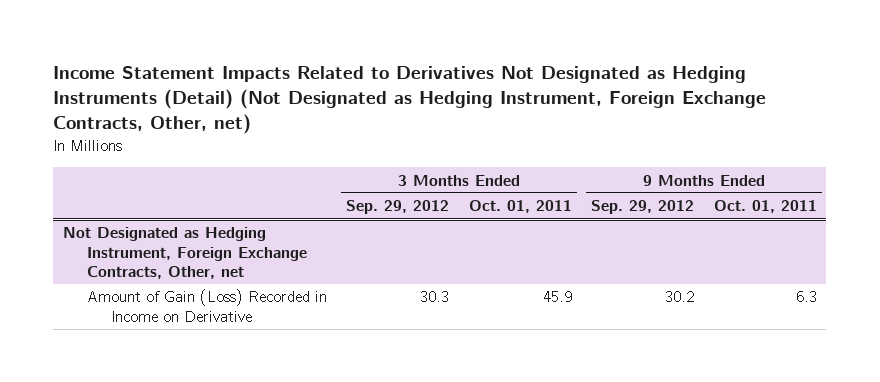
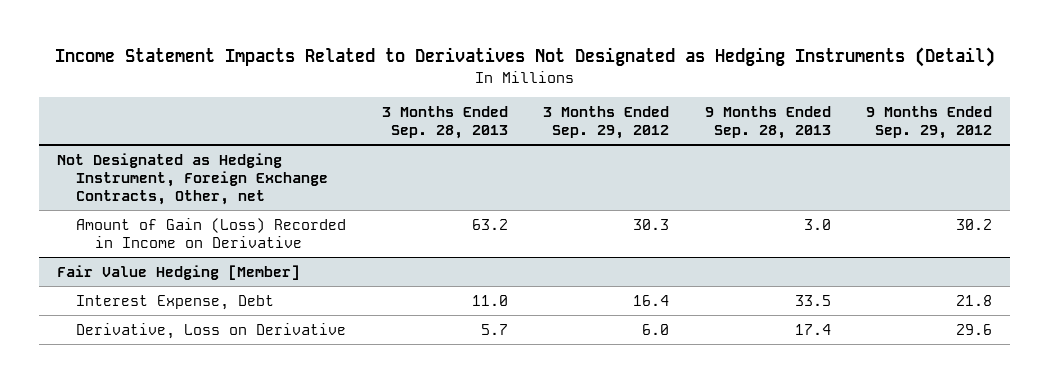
[53,65,767,135] Income Statement Impacts Related to Derivatives Not Designated as Hedging Instruments (Detail) (Not Designated as Hedging Instrument, Foreign Exchange Contracts, Other, net) -> [54,47,995,68] Income Statement Impacts Related to Derivatives Not Designated as Hedging Instruments (Detail)
[468,200,572,214] Oct. 01, 2011 -> none
[713,200,817,214] Oct. 01, 2011 -> none
none -> [381,106,508,140] 3 Months Ended Sep. 28, 2013
none -> [704,106,831,140] 9 Months Ended Sep. 28, 2013
none -> [57,264,301,280] Fair Value Hedging [Member]
none -> [75,294,274,310] Interest Expense, Debt
none -> [75,322,346,339] Derivative, Loss on Derivative

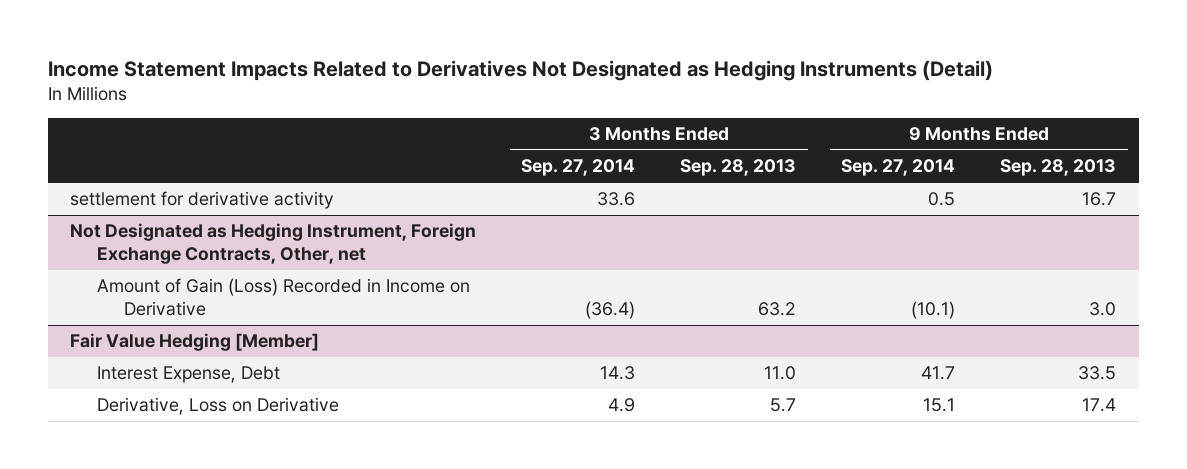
[543,106,670,140] 3 Months Ended Sep. 29, 2012 -> none
[866,106,993,140] 9 Months Ended Sep. 29, 2012 -> none
none -> [521,159,636,177] Sep. 27, 2014
none -> [841,159,956,177] Sep. 27, 2014
none -> [70,191,335,210] settlement for derivative activity

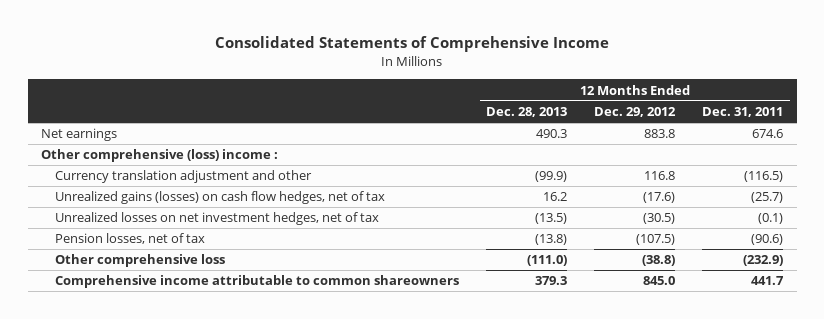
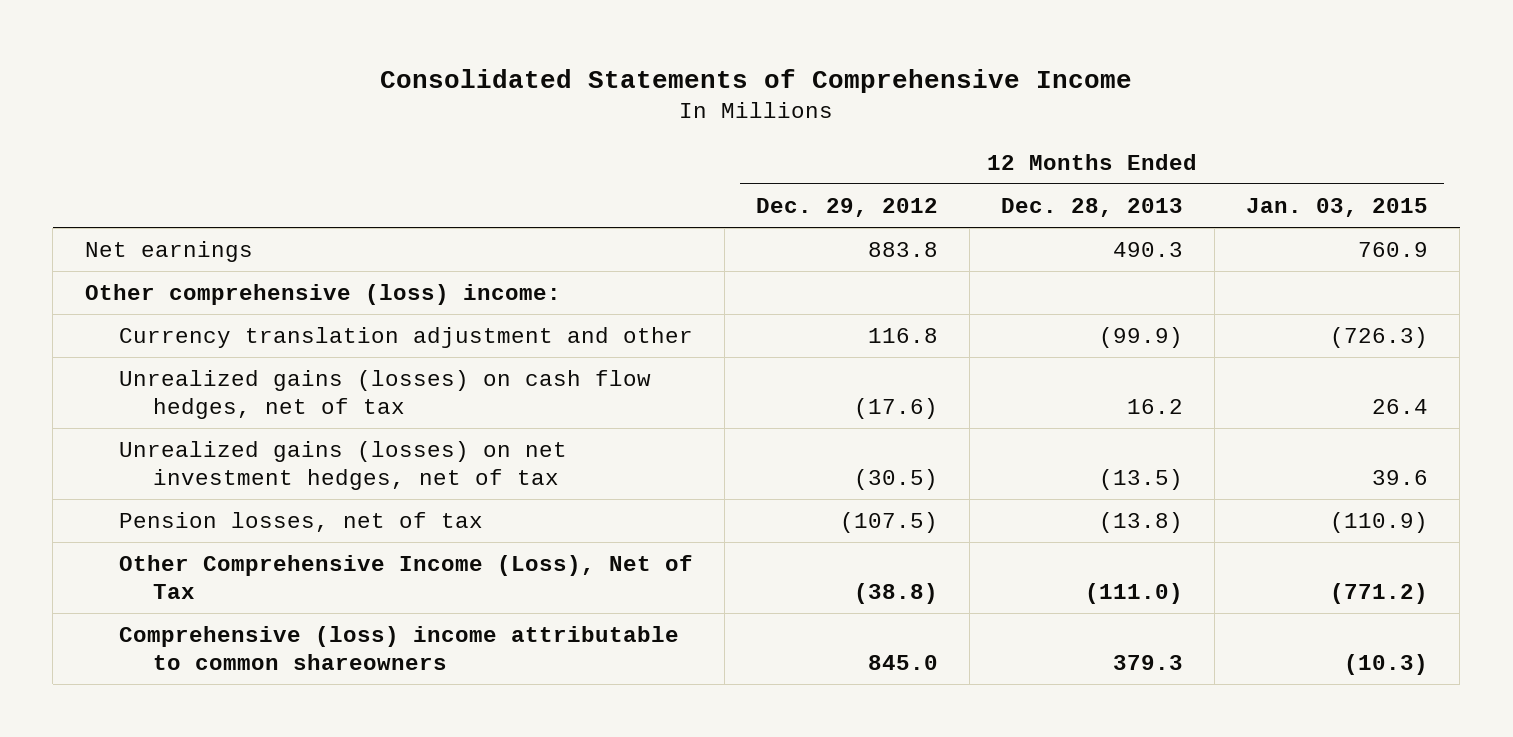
[702,107,784,118] Dec. 31, 2011 -> none
none -> [1246,198,1429,218] Jan. 03, 2015
[41,149,279,163] Other comprehensive (loss) income : -> [84,284,561,306] Other comprehensive (loss) income:
[55,212,380,226] Unrealized losses on net investment hedges, net of tax -> [118,441,567,491] Unrealized gains (losses) on net investment hedges, net of tax
[55,254,226,268] Other comprehensive loss -> [118,555,693,600] Other Comprehensive Income (Loss), Net of Tax
[55,275,460,289] Comprehensive income attributable to common shareowners -> [118,626,679,671] Comprehensive (loss) income attributable to common shareowners

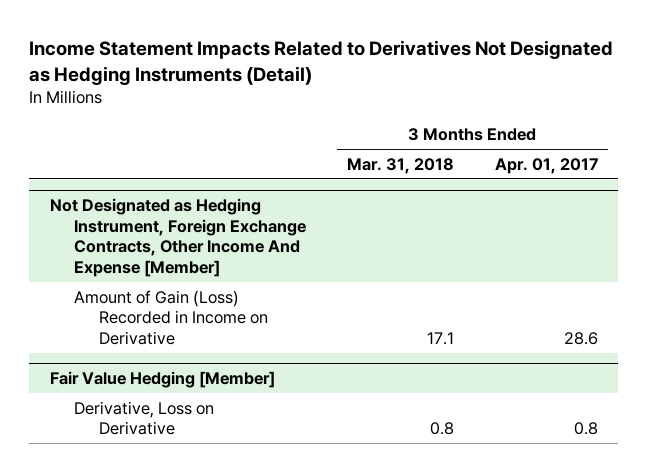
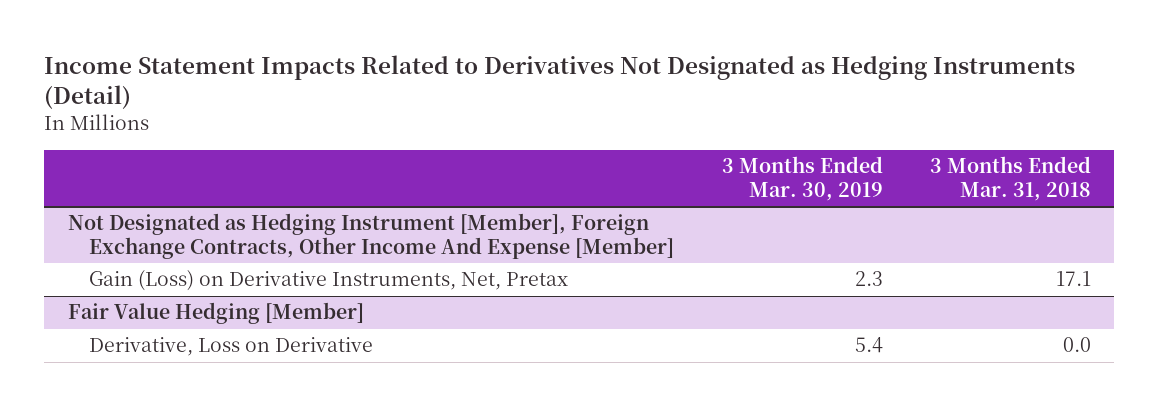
[494,157,598,174] Apr. 01, 2017 -> none
none -> [721,156,883,201] 3 Months Ended Mar. 30, 2019
[49,197,307,277] Not Designated as Hedging Instrument, Foreign Exchange Contracts, Other Income And Expense [Member] -> [67,213,675,260] Not Designated as Hedging Instrument [Member], Foreign Exchange Contracts, Other Income And Expense [Member]
[74,289,269,345] Amount of Gain (Loss) Recorded in Income on Derivative -> [89,270,569,292] Gain (Loss) on Derivative Instruments, Net, Pretax
[429,422,454,436] 0.8 -> [1062,337,1091,353] 0.0

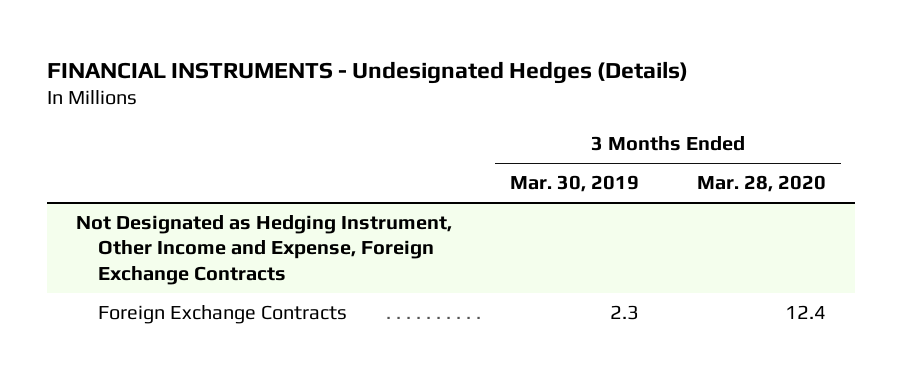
[44,55,1076,110] Income Statement Impacts Related to Derivatives Not Designated as Hedging Instruments (Detail) -> [46,60,688,84] FINANCIAL INSTRUMENTS - Undesignated Hedges (Details)
[929,156,1091,201] 3 Months Ended Mar. 31, 2018 -> none
none -> [697,175,827,193] Mar. 28, 2020
[67,302,364,325] Fair Value Hedging [Member] -> none
[89,337,374,357] Derivative, Loss on Derivative -> none
[67,213,675,260] Not Designated as Hedging Instrument [Member], Foreign Exchange Contracts, Other Income And Expense [Member] -> [75,214,452,285] Not Designated as Hedging Instrument, Other Income and Expense, Foreign Exchange Contracts
[89,270,569,292] Gain (Loss) on Derivative Instruments, Net, Pretax -> [97,304,347,324] Foreign Exchange Contracts

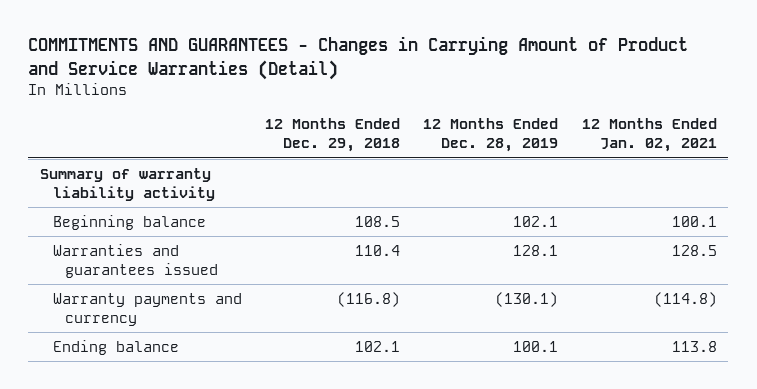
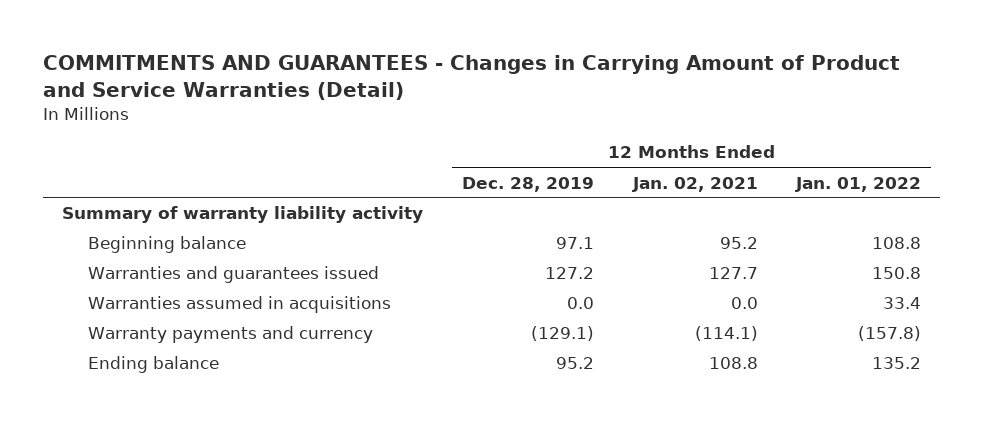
[264,118,400,153] 12 Months Ended Dec. 29, 2018 -> none
none -> [795,176,922,192] Jan. 01, 2022
[513,215,559,227] 102.1 -> [555,237,594,250] 97.1
[671,215,717,227] 100.1 -> [719,237,758,250] 95.2
[513,244,559,256] 128.1 -> [544,267,594,280] 127.2
[671,244,717,256] 128.5 -> [708,267,758,280] 127.7
none -> [88,296,392,314] Warranties assumed in acquisitions
[495,291,559,307] (130.1) -> [530,326,594,342] (129.1)
[653,291,717,307] (114.8) -> [694,326,758,342] (114.1)
[513,340,559,352] 100.1 -> [555,357,594,370] 95.2
[671,340,717,352] 113.8 -> [708,357,758,370] 108.8

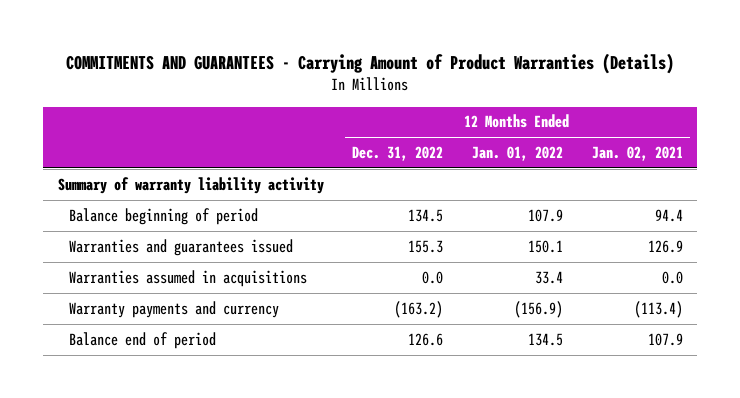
[43,54,901,100] COMMITMENTS AND GUARANTEES - Changes in Carrying Amount of Product and Service Warranties (Detail) -> [66,52,675,74] COMMITMENTS AND GUARANTEES - Carrying Amount of Product Warranties (Details)
[461,176,594,192] Dec. 28, 2019 -> none
none -> [352,146,444,162] Dec. 31, 2022
[88,236,247,254] Beginning balance -> [69,207,259,225] Balance beginning of period
[719,237,758,250] 95.2 -> [654,208,683,222] 94.4
[872,237,922,250] 108.8 -> [527,208,563,222] 107.9
[708,267,758,280] 127.7 -> [647,239,683,253] 126.9
[872,267,922,280] 150.8 -> [527,239,563,253] 150.1
[694,326,758,342] (114.1) -> [633,300,683,318] (113.4)
[858,326,922,342] (157.8) -> [513,300,563,318] (156.9)
[88,356,220,374] Ending balance -> [69,331,217,349] Balance end of period
[708,357,758,370] 108.8 -> [647,332,683,346] 107.9
[872,357,922,370] 135.2 -> [527,332,563,346] 134.5

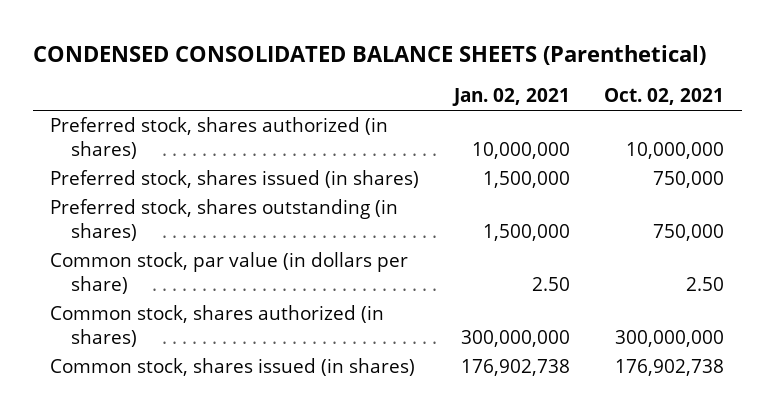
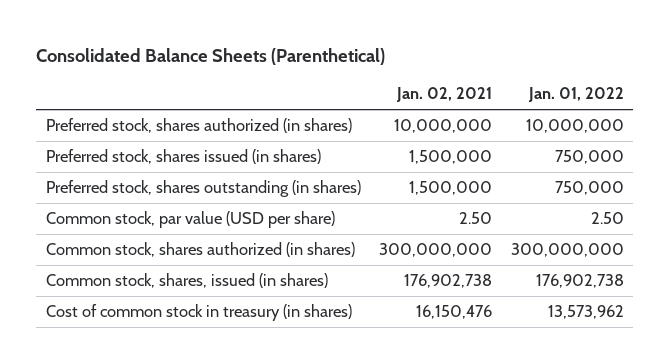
[33,45,707,66] CONDENSED CONSOLIDATED BALANCE SHEETS (Parenthetical) -> [36,47,386,65] Consolidated Balance Sheets (Parenthetical)
[604,88,725,106] Oct. 02, 2021 -> none
none -> [527,87,624,103] Jan. 01, 2022
[50,252,409,295] Common stock, par value (in dollars per share) -> [45,211,335,229] Common stock, par value (USD per share)
[50,358,416,377] Common stock, shares issued (in shares) -> [45,273,328,289] Common stock, shares, issued (in shares)
none -> [45,304,352,322] Cost of common stock in treasury (in shares)

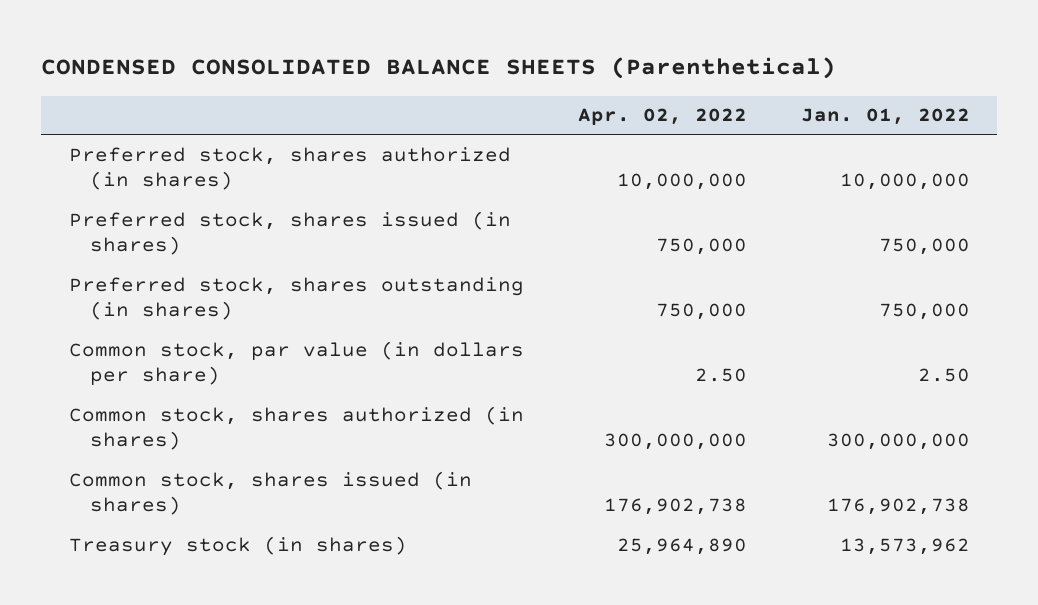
[36,47,386,65] Consolidated Balance Sheets (Parenthetical) -> [41,57,837,80] CONDENSED CONSOLIDATED BALANCE SHEETS (Parenthetical)
[396,87,493,103] Jan. 02, 2021 -> none
none -> [577,108,747,126] Apr. 02, 2022
[45,211,335,229] Common stock, par value (USD per share) -> [68,340,524,387] Common stock, par value (in dollars per share)
[45,273,328,289] Common stock, shares, issued (in shares) -> [68,470,472,516] Common stock, shares issued (in shares)
[45,304,352,322] Cost of common stock in treasury (in shares) -> [68,535,407,556] Treasury stock (in shares)

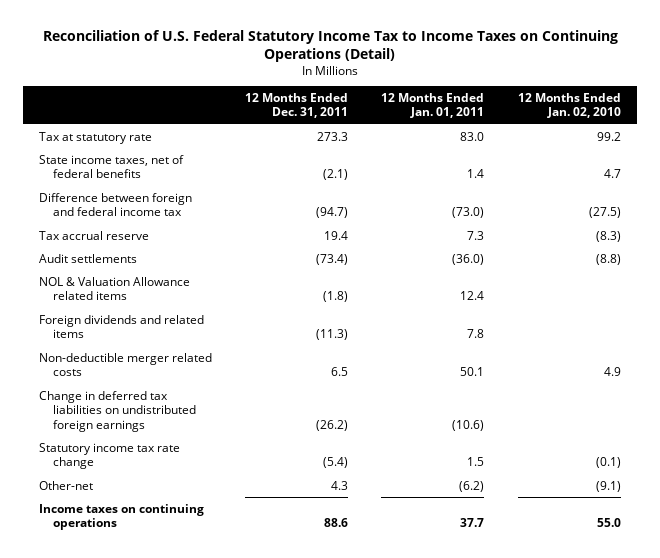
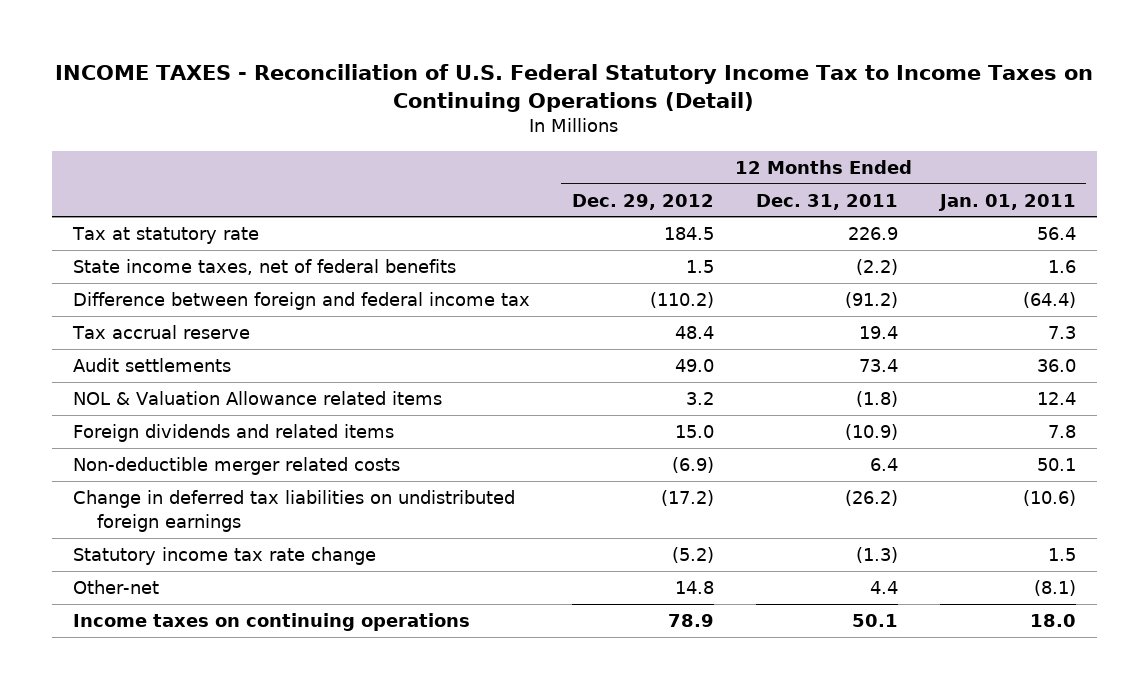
[42,29,618,62] Reconciliation of U.S. Federal Statutory Income Tax to Income Taxes on Continuing Operations (Detail) -> [55,63,1094,112] INCOME TAXES - Reconciliation of U.S. Federal Statutory Income Tax to Income Taxes on Continuing Operations (Detail)
[517,92,621,119] 12 Months Ended Jan. 02, 2010 -> none
none -> [571,193,714,210] Dec. 29, 2012
[317,131,349,141] 273.3 -> [847,227,898,241] 226.9
[460,131,485,141] 83.0 -> [1036,227,1076,241] 56.4
[323,169,349,181] (2.1) -> [855,259,898,276] (2.2)
[467,169,485,179] 1.4 -> [1047,260,1076,274] 1.6
[316,207,349,219] (94.7) -> [844,292,898,309] (91.2)
[452,207,485,219] (73.0) -> [1022,292,1076,309] (64.4)
[316,253,349,265] (73.4) -> [858,359,898,373] 73.4
[452,253,485,265] (36.0) -> [1036,359,1076,373] 36.0
[316,329,349,341] (11.3) -> [844,424,898,441] (10.9)
[331,367,349,377] 6.5 -> [869,458,898,472] 6.4
[323,457,349,469] (5.4) -> [855,547,898,564] (1.3)
[331,480,349,490] 4.3 -> [869,581,898,595] 4.4
[459,480,485,492] (6.2) -> [1033,580,1076,597] (8.1)
[324,518,349,528] 88.6 -> [851,614,898,628] 50.1
[460,518,485,528] 37.7 -> [1029,614,1076,628] 18.0

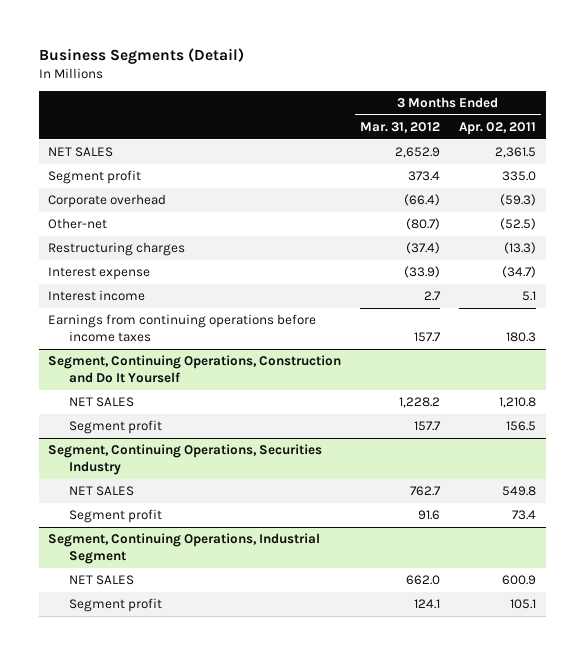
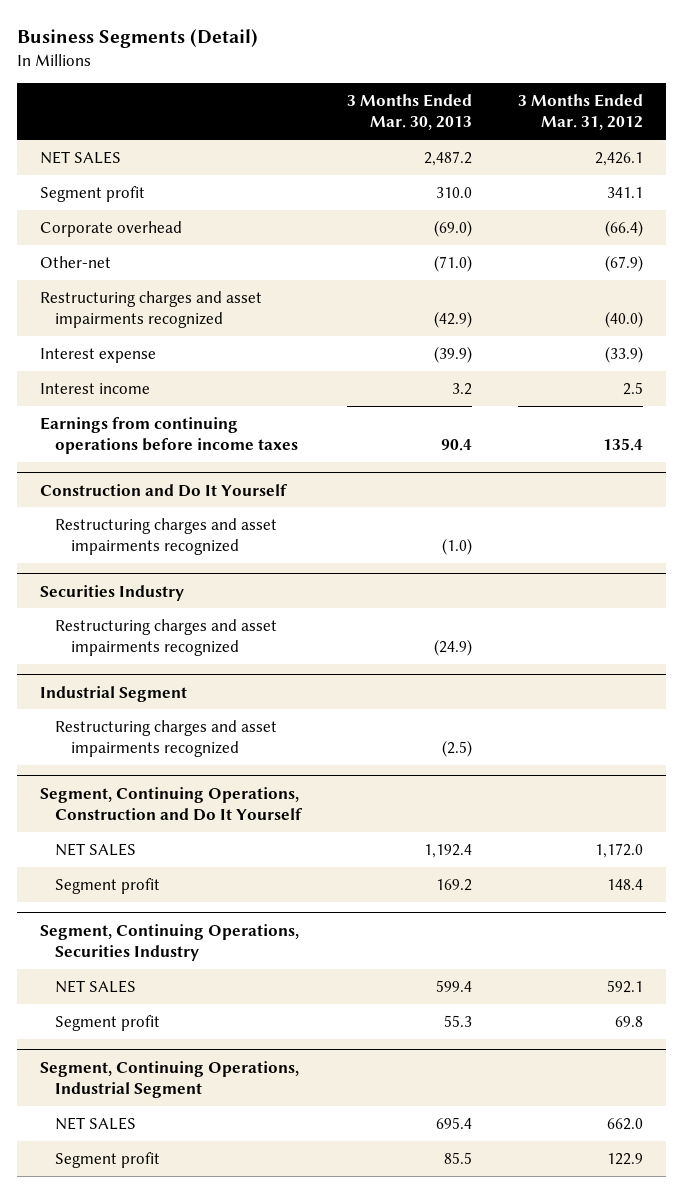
[459,121,537,135] Apr. 02, 2011 -> none
none -> [347,93,473,131] 3 Months Ended Mar. 30, 2013
[395,147,441,159] 2,652.9 -> [595,151,644,166] 2,426.1
[408,171,441,182] 373.4 -> [607,186,644,198] 341.1
[406,218,441,231] (80.7) -> [605,254,644,272] (67.9)
[48,242,186,257] Restructuring charges -> [40,290,263,329] Restructuring charges and asset impairments recognized
[406,242,441,255] (37.4) -> [605,311,644,329] (40.0)
[424,291,442,302] 2.7 -> [623,381,644,395] 2.5
[414,331,442,342] 157.7 -> [603,438,644,452] 135.4
none -> [40,483,289,497] Construction and Do It Yourself
none -> [55,517,278,556] Restructuring charges and asset impairments recognized
none -> [40,584,185,601] Securities Industry
none -> [55,618,278,657] Restructuring charges and asset impairments recognized
none -> [40,685,188,702] Industrial Segment
none -> [55,719,278,758] Restructuring charges and asset impairments recognized
[399,397,441,409] 1,228.2 -> [595,842,644,858] 1,172.0
[414,421,442,432] 157.7 -> [607,878,644,890] 148.4
[410,486,442,497] 762.7 -> [607,979,644,993] 592.1
[418,510,441,521] 91.6 -> [615,1015,644,1027] 69.8
[414,599,441,610] 124.1 -> [607,1152,644,1165] 122.9

